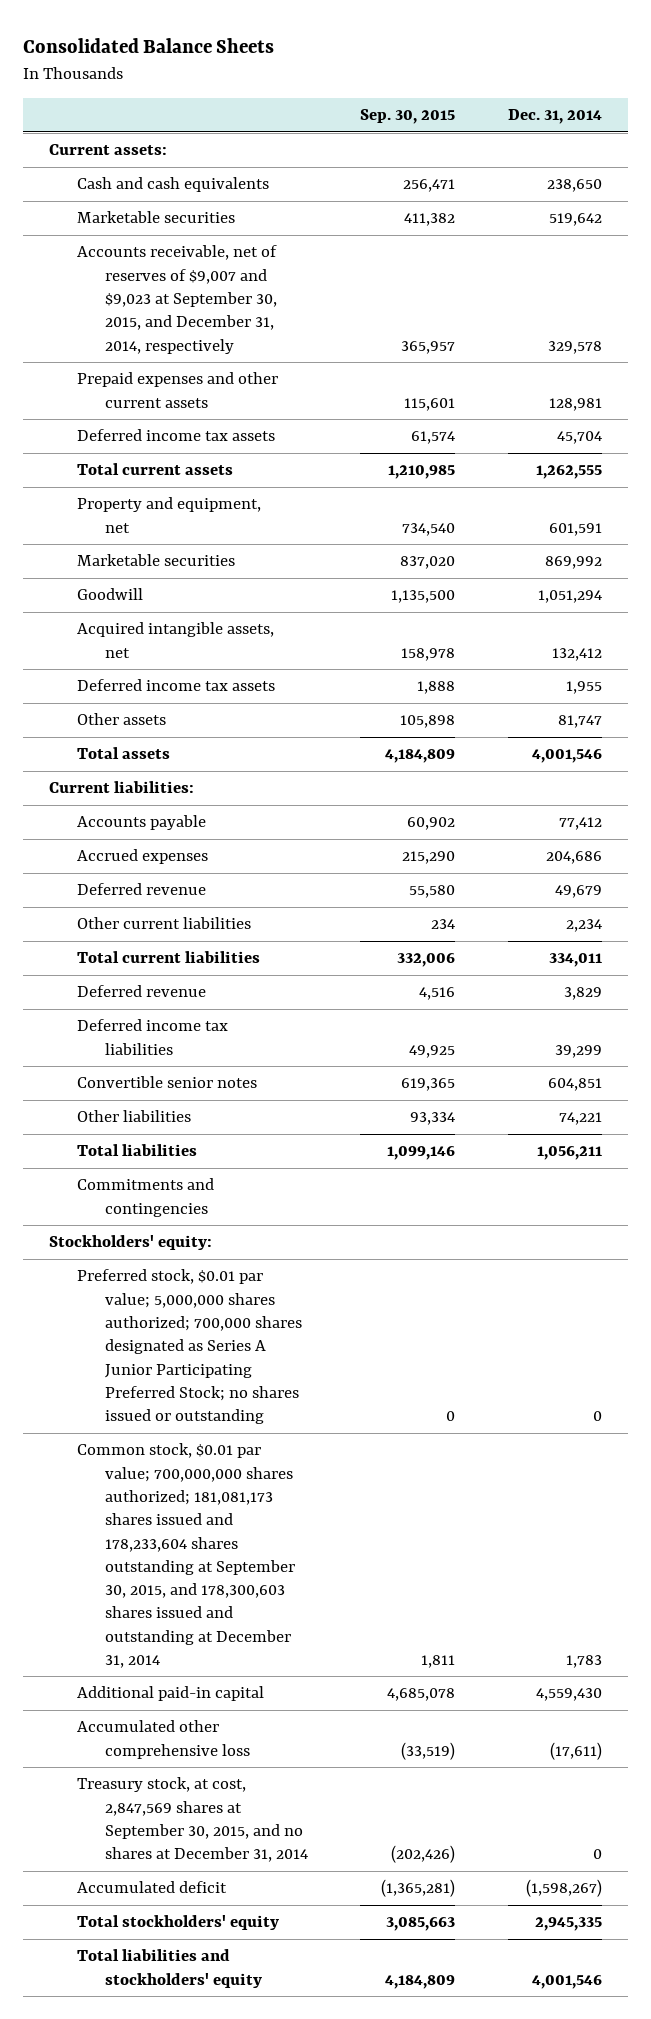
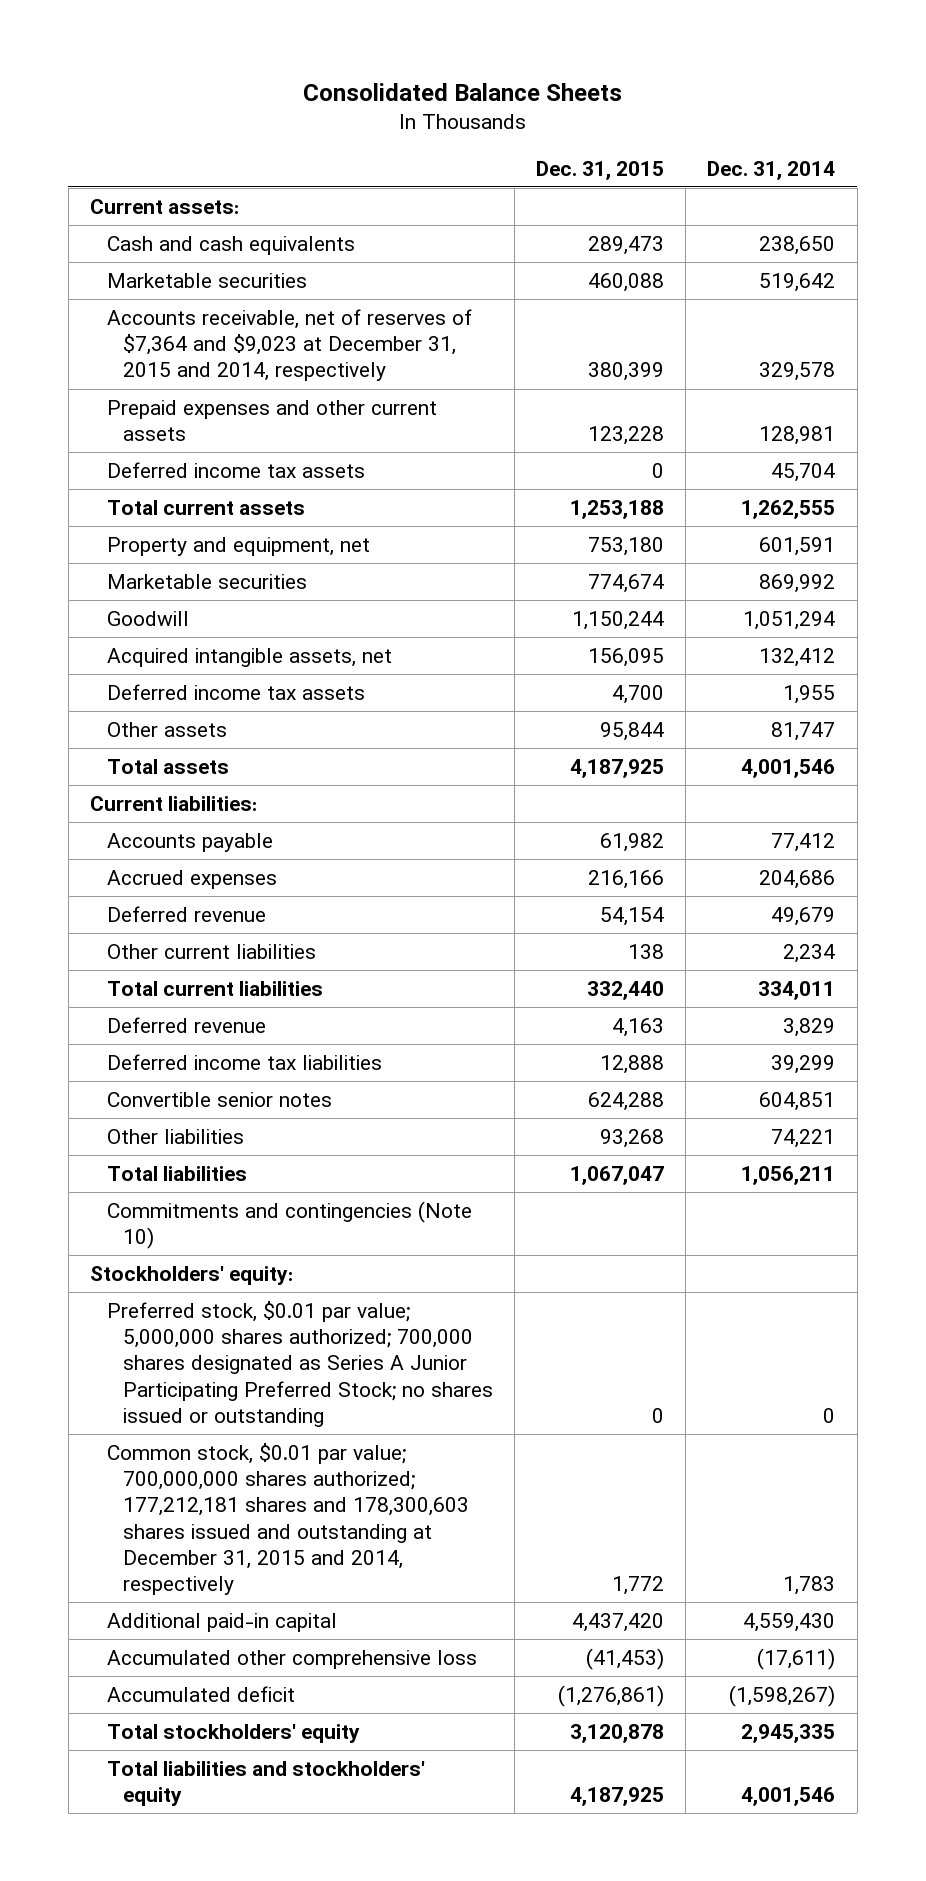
[360,109,456,125] Sep. 30, 2015 -> none
none -> [536,160,665,180] Dec. 31, 2015
[76,245,277,354] Accounts receivable, net of reserves of $9,007 and $9,023 at September 30, 2015, and December 31, 2014, respectively -> [106,308,472,382] Accounts receivable, net of reserves of $7,364 and $9,023 at December 31, 2015 and 2014, respectively
[76,1178,214,1217] Commitments and contingencies -> [106,1200,472,1250] Commitments and contingencies (Note 10)
[76,1443,295,1669] Common stock, $0.01 par value; 700,000,000 shares authorized; 181,081,173 shares issued and 178,233,604 shares outstanding at September 30, 2015, and 178,300,603 shares issued and outstanding at December 31, 2014 -> [106,1442,470,1596] Common stock, $0.01 par value; 700,000,000 shares authorized; 177,212,181 shares and 178,300,603 shares issued and outstanding at December 31, 2015 and 2014, respectively
[76,1777,308,1863] Treasury stock, at cost, 2,847,569 shares at September 30, 2015, and no shares at December 31, 2014 -> none

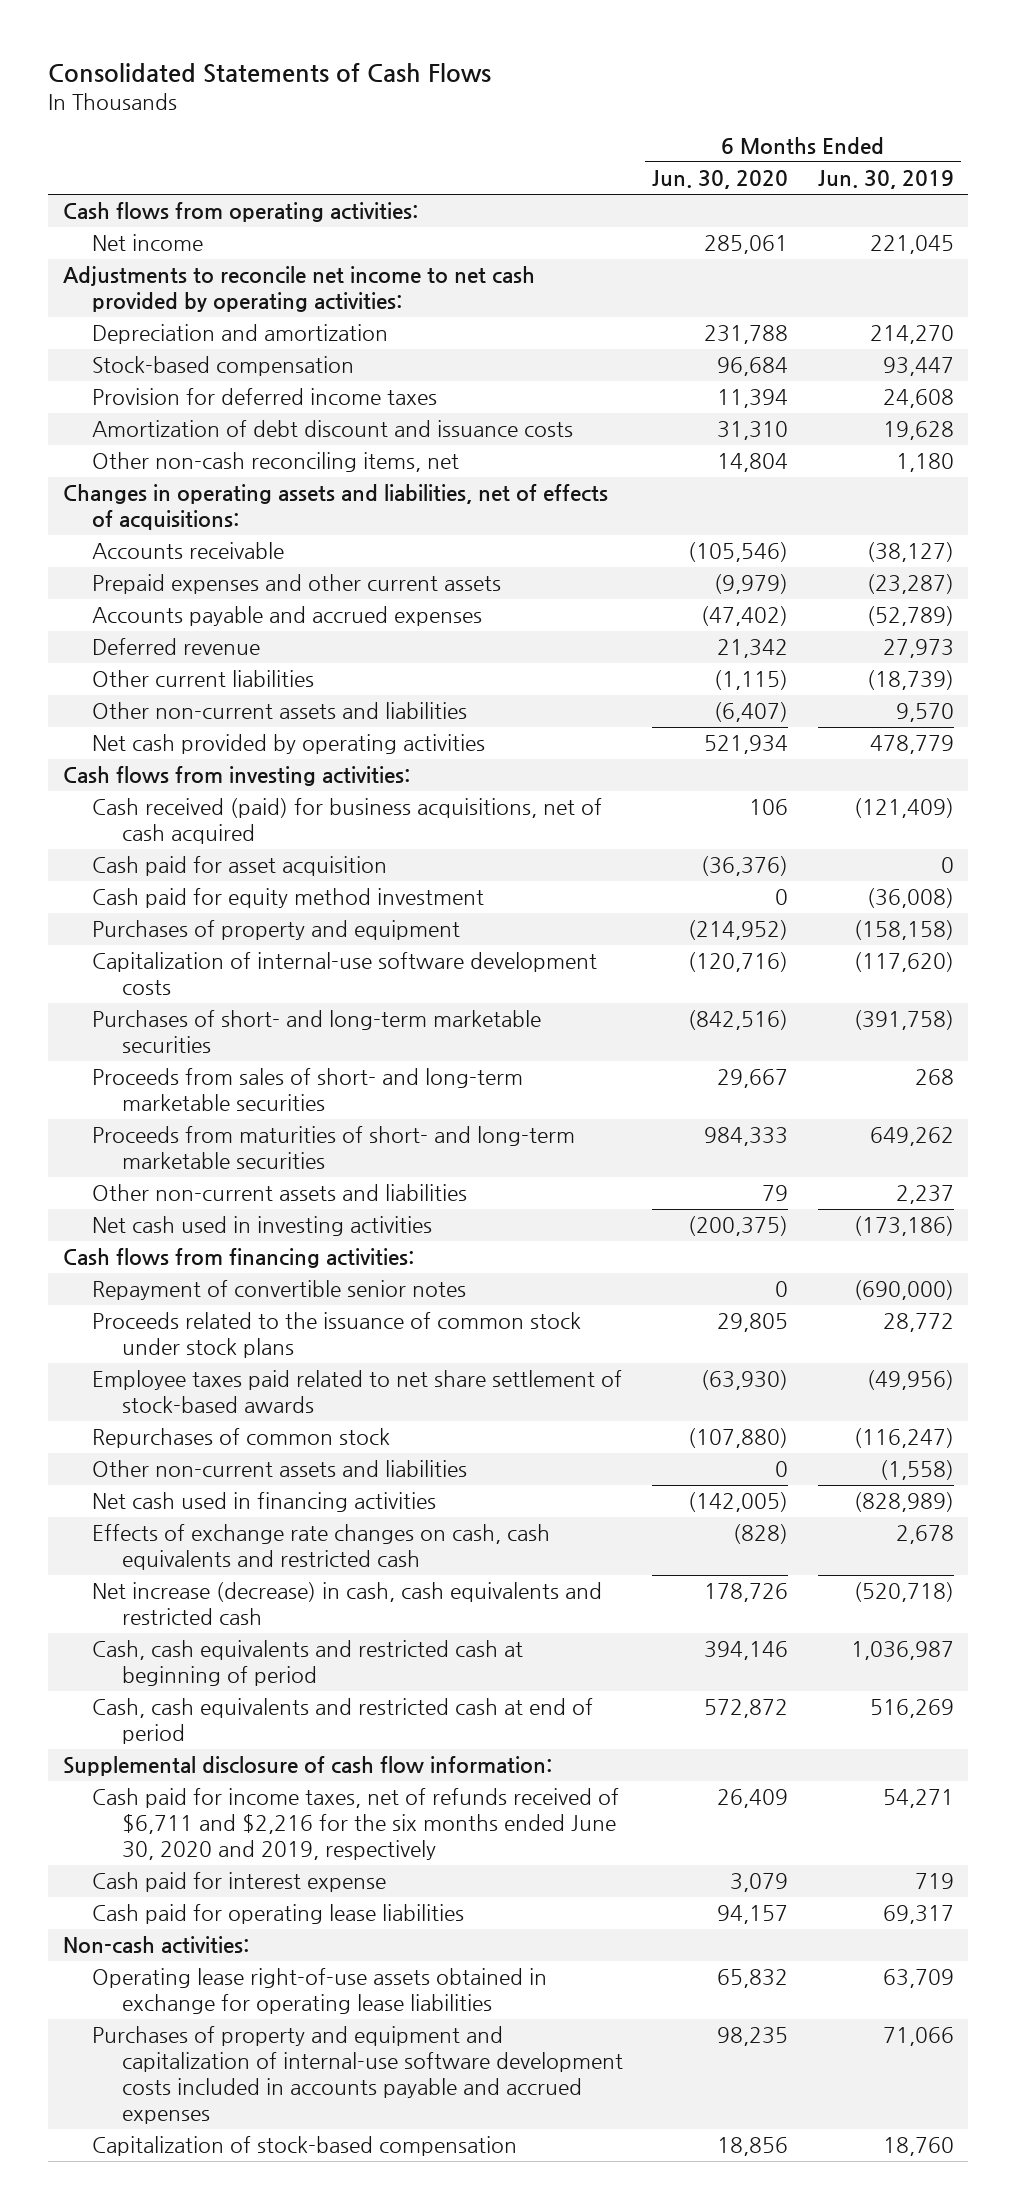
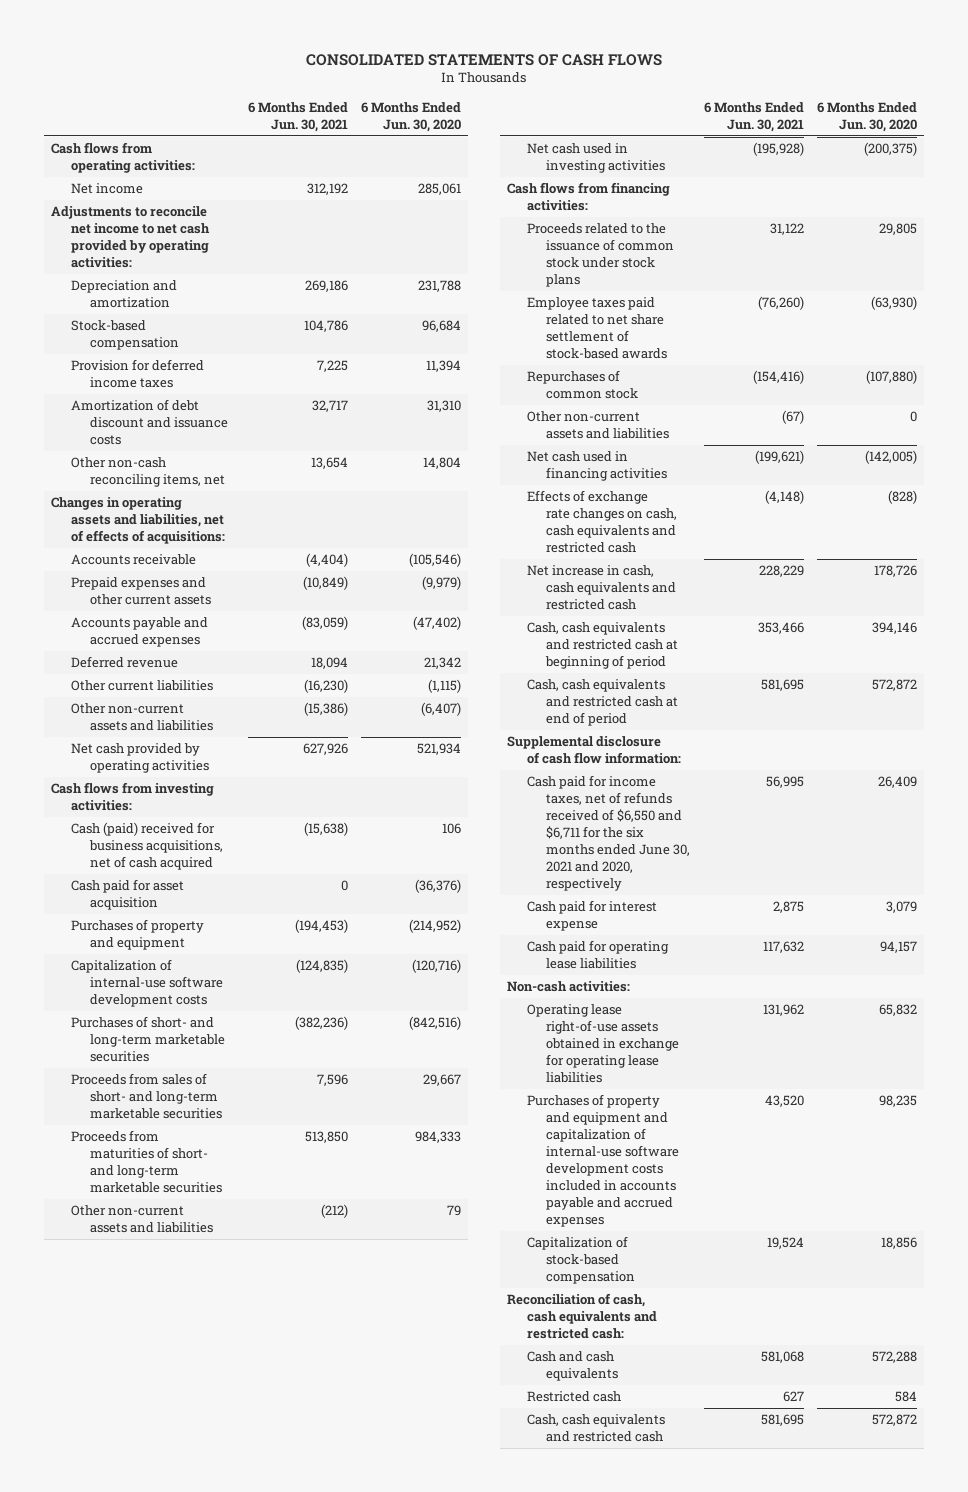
[47,62,491,83] Consolidated Statements of Cash Flows -> [305,53,662,66] CONSOLIDATED STATEMENTS OF CASH FLOWS
[817,170,954,190] Jun. 30, 2019 -> none
none -> [247,102,348,132] 6 Months Ended Jun. 30, 2021
[92,798,603,845] Cash received (paid) for business acquisitions, net of cash acquired -> [70,822,224,871] Cash (paid) received for business acquisitions, net of cash acquired
[92,888,485,909] Cash paid for equity method investment -> none
[92,1280,467,1301] Repayment of convertible senior notes -> none
[92,1582,603,1626] Net increase (decrease) in cash, cash equivalents and restricted cash -> [526,565,677,611] Net increase in cash, cash equivalents and restricted cash
[92,1788,620,1861] Cash paid for income taxes, net of refunds received of $6,711 and $2,216 for the six months ended June 30, 2020 and 2019, respectively -> [526,775,691,892] Cash paid for income taxes, net of refunds received of $6,550 and $6,711 for the six months ended June 30, 2021 and 2020, respectively
none -> [507,1293,657,1340] Reconciliation of cash, cash equivalents and restricted cash:
none -> [526,1351,619,1382] Cash and cash equivalents
none -> [526,1391,621,1403] Restricted cash
none -> [526,1414,665,1443] Cash, cash equivalents and restricted cash

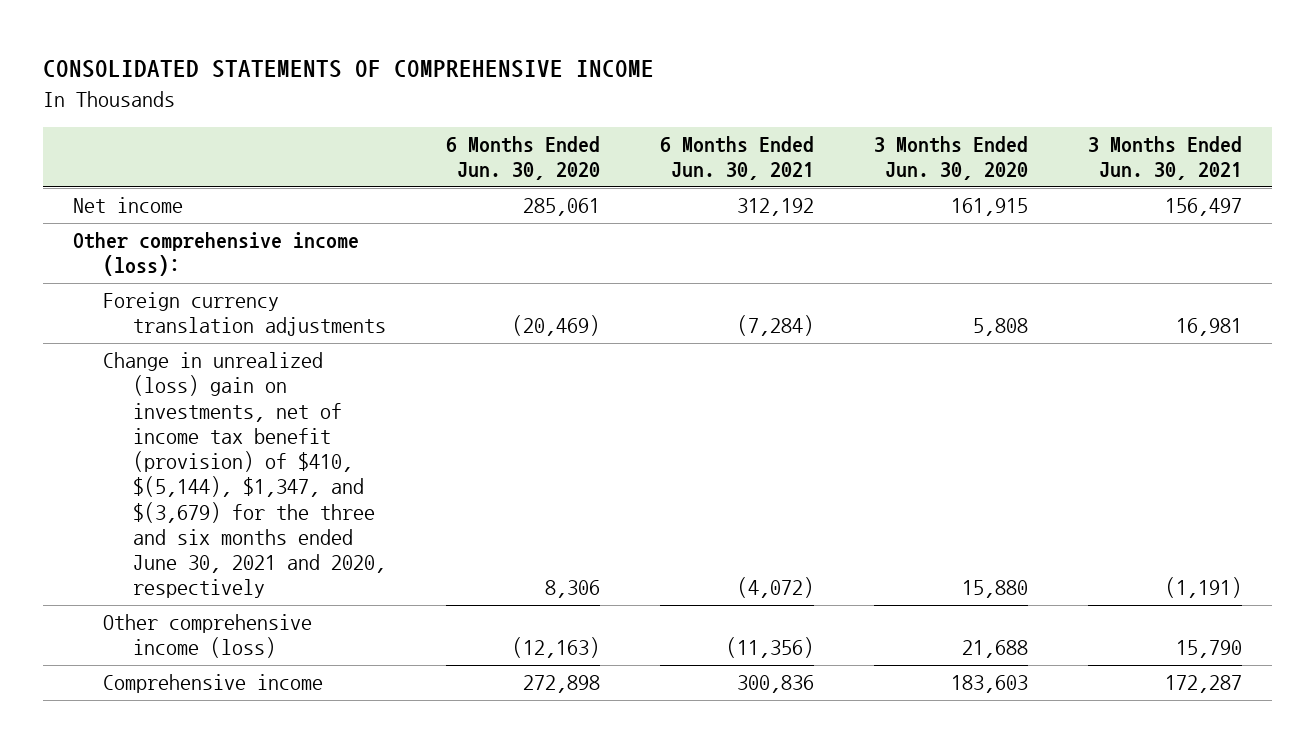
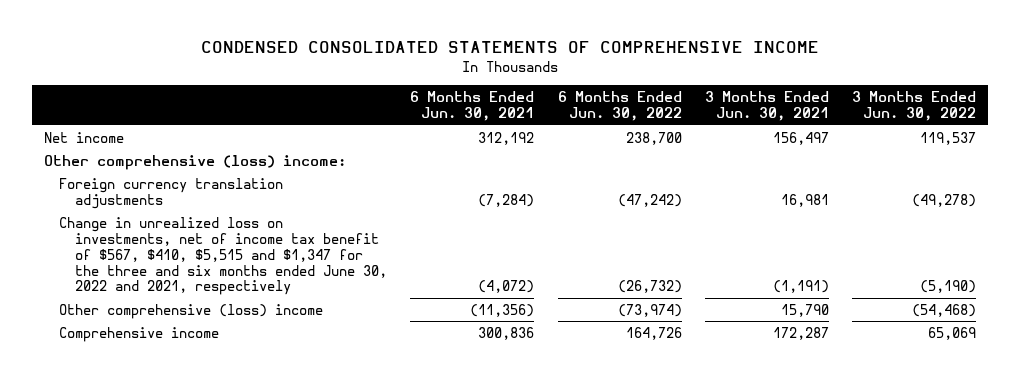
[43,60,655,79] CONSOLIDATED STATEMENTS OF COMPREHENSIVE INCOME -> [200,41,819,54] CONDENSED CONSOLIDATED STATEMENTS OF COMPREHENSIVE INCOME
[446,136,601,181] 6 Months Ended Jun. 30, 2020 -> none
[874,136,1029,181] 3 Months Ended Jun. 30, 2020 -> none
none -> [557,91,682,122] 6 Months Ended Jun. 30, 2022
none -> [852,91,977,122] 3 Months Ended Jun. 30, 2022
[73,232,360,277] Other comprehensive income (loss): -> [43,154,346,170] Other comprehensive (loss) income:
[103,352,387,599] Change in unrealized (loss) gain on investments, net of income tax benefit (provision) of $410, $(5,144), $1,347, and $(3,679) for the three and six months ended June 30, 2021 and 2020, respectively -> [59,216,388,296] Change in unrealized loss on investments, net of income tax benefit of $567, $410, $5,515 and $1,347 for the three and six months ended June 30, 2022 and 2021, respectively
[103,614,313,659] Other comprehensive income (loss) -> [59,303,324,319] Other comprehensive (loss) income

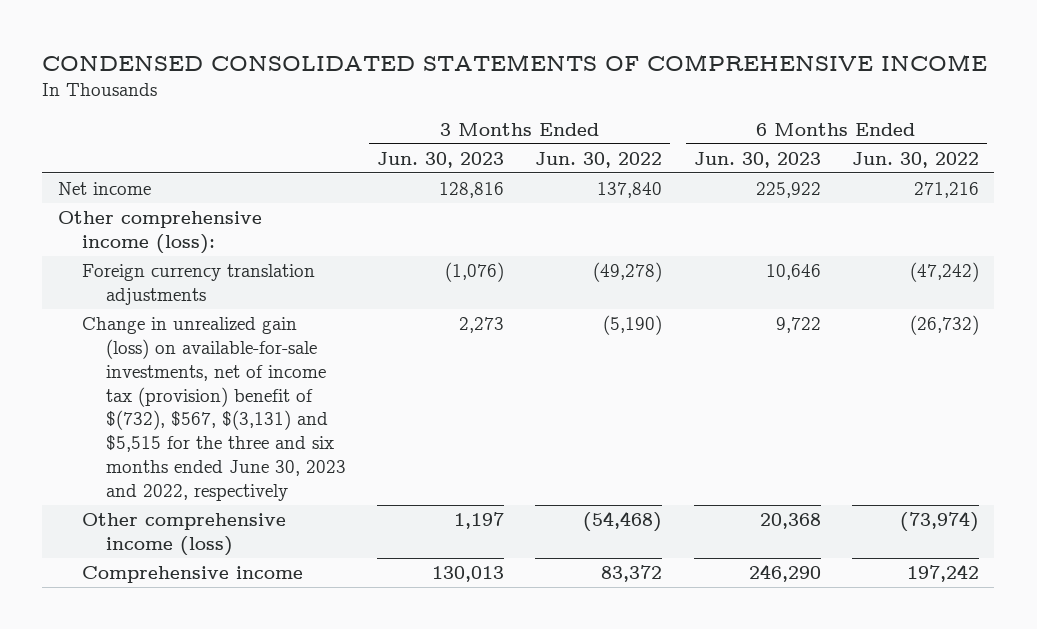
[410,91,535,122] 6 Months Ended Jun. 30, 2021 -> none
[704,91,829,122] 3 Months Ended Jun. 30, 2021 -> none
none -> [377,151,505,168] Jun. 30, 2023
none -> [693,151,821,168] Jun. 30, 2023
[625,131,682,145] 238,700 -> [913,181,979,198] 271,216
[920,131,977,145] 119,537 -> [597,181,663,198] 137,840
[43,154,346,170] Other comprehensive (loss) income: -> [57,210,262,254] Other comprehensive income (loss):
[59,216,388,296] Change in unrealized loss on investments, net of income tax benefit of $567, $410, $5,515 and $1,347 for the three and six months ended June 30, 2022 and 2021, respectively -> [81,316,346,502] Change in unrealized gain (loss) on available-for-sale investments, net of income tax (provision) benefit of $(732), $567, $(3,131) and $5,515 for the three and six months ended June 30, 2023 and 2022, respectively
[59,303,324,319] Other comprehensive (loss) income -> [81,512,286,556] Other comprehensive income (loss)
[625,326,682,340] 164,726 -> [906,563,979,582] 197,242
[928,326,977,340] 65,069 -> [601,564,663,582] 83,372

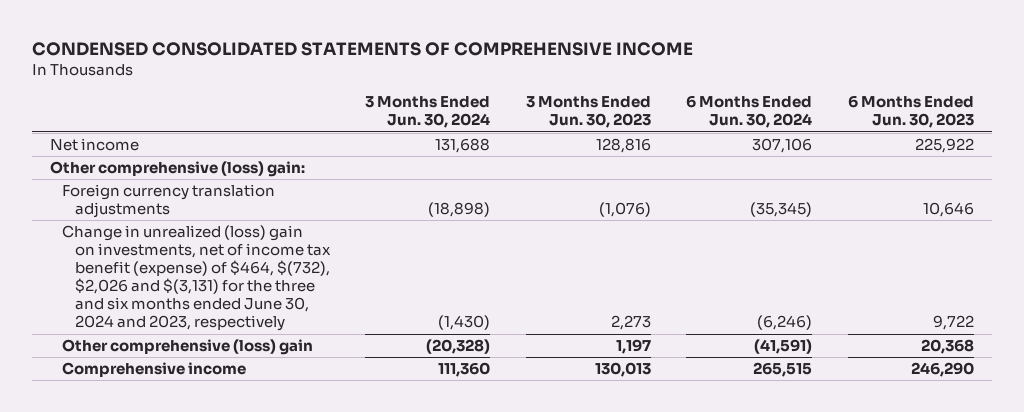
[535,151,663,168] Jun. 30, 2022 -> none
[851,151,979,168] Jun. 30, 2022 -> none
none -> [365,96,491,129] 3 Months Ended Jun. 30, 2024
none -> [686,95,813,129] 6 Months Ended Jun. 30, 2024
[57,210,262,254] Other comprehensive income (loss): -> [49,161,305,178] Other comprehensive (loss) gain:
[81,316,346,502] Change in unrealized gain (loss) on available-for-sale investments, net of income tax (provision) benefit of $(732), $567, $(3,131) and $5,515 for the three and six months ended June 30, 2023 and 2022, respectively -> [62,225,331,332] Change in unrealized (loss) gain on investments, net of income tax benefit (expense) of $464, $(732), $2,026 and $(3,131) for the three and six months ended June 30, 2024 and 2023, respectively
[81,512,286,556] Other comprehensive income (loss) -> [62,339,314,356] Other comprehensive (loss) gain

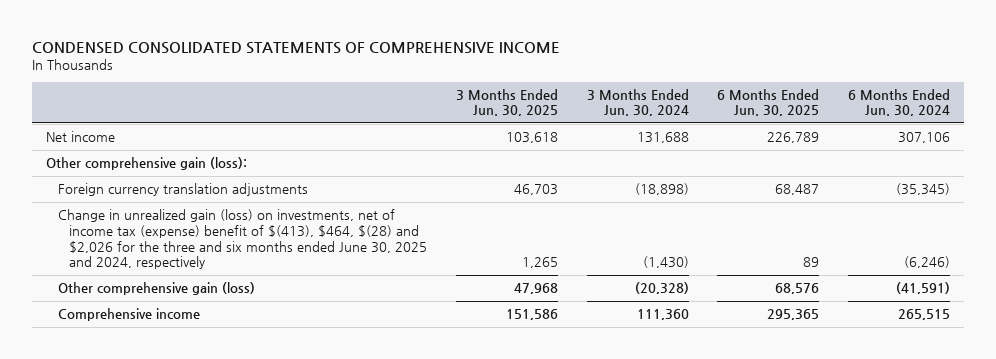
[525,96,651,129] 3 Months Ended Jun. 30, 2023 -> none
[848,95,975,129] 6 Months Ended Jun. 30, 2023 -> none
none -> [456,88,559,117] 3 Months Ended Jun. 30, 2025
none -> [717,88,820,117] 6 Months Ended Jun. 30, 2025
[49,161,305,178] Other comprehensive (loss) gain: -> [46,157,248,171] Other comprehensive gain (loss):
[62,225,331,332] Change in unrealized (loss) gain on investments, net of income tax benefit (expense) of $464, $(732), $2,026 and $(3,131) for the three and six months ended June 30, 2024 and 2023, respectively -> [57,209,428,270] Change in unrealized gain (loss) on investments, net of income tax (expense) benefit of $(413), $464, $(28) and $2,026 for the three and six months ended June 30, 2025 and 2024, respectively
[62,339,314,356] Other comprehensive (loss) gain -> [57,282,255,296] Other comprehensive gain (loss)

